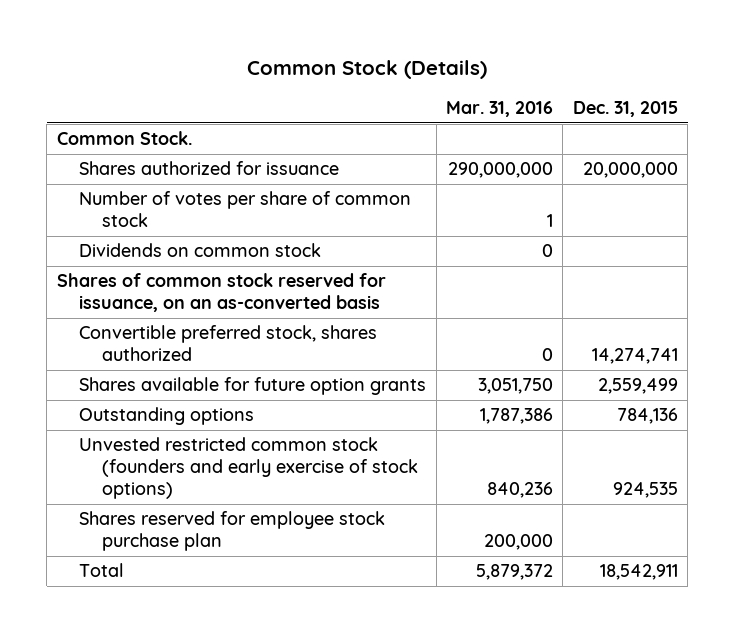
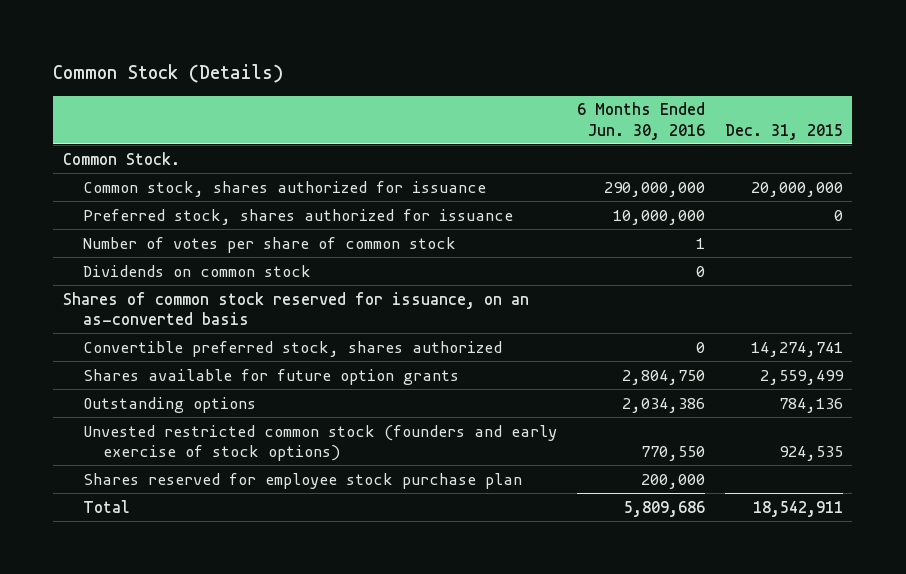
[446,101,554,118] Mar. 31, 2016 -> none
none -> [576,102,705,140] 6 Months Ended Jun. 30, 2016
[79,161,340,176] Shares authorized for issuance -> [83,180,487,197] Common stock, shares authorized for issuance
none -> [83,208,514,225] Preferred stock, shares authorized for issuance

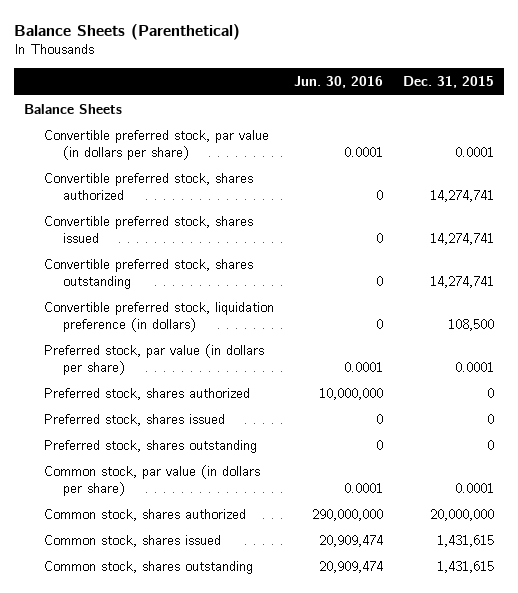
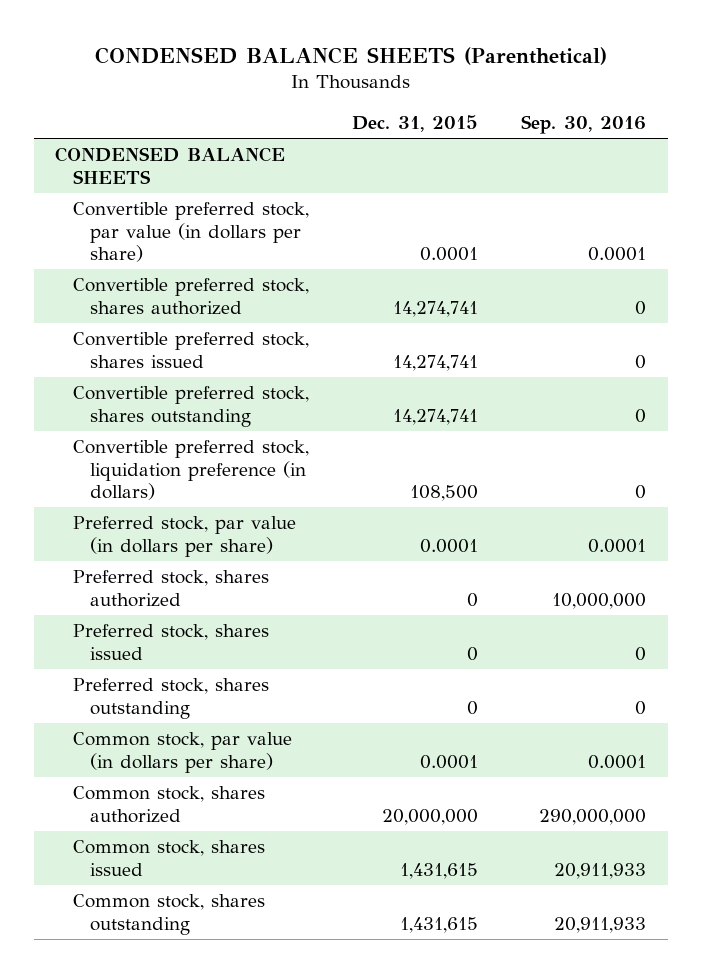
[14,23,241,40] Balance Sheets (Parenthetical) -> [94,47,607,66] CONDENSED BALANCE SHEETS (Parenthetical)
[293,76,383,89] Jun. 30, 2016 -> none
none -> [521,115,647,135] Sep. 30, 2016
[24,104,123,115] Balance Sheets -> [55,146,286,184] CONDENSED BALANCE SHEETS

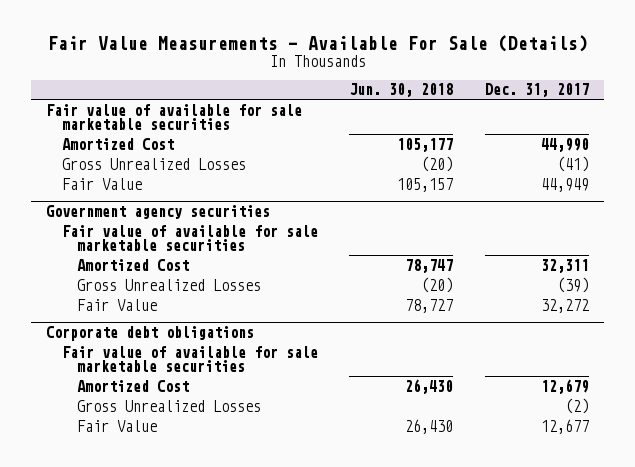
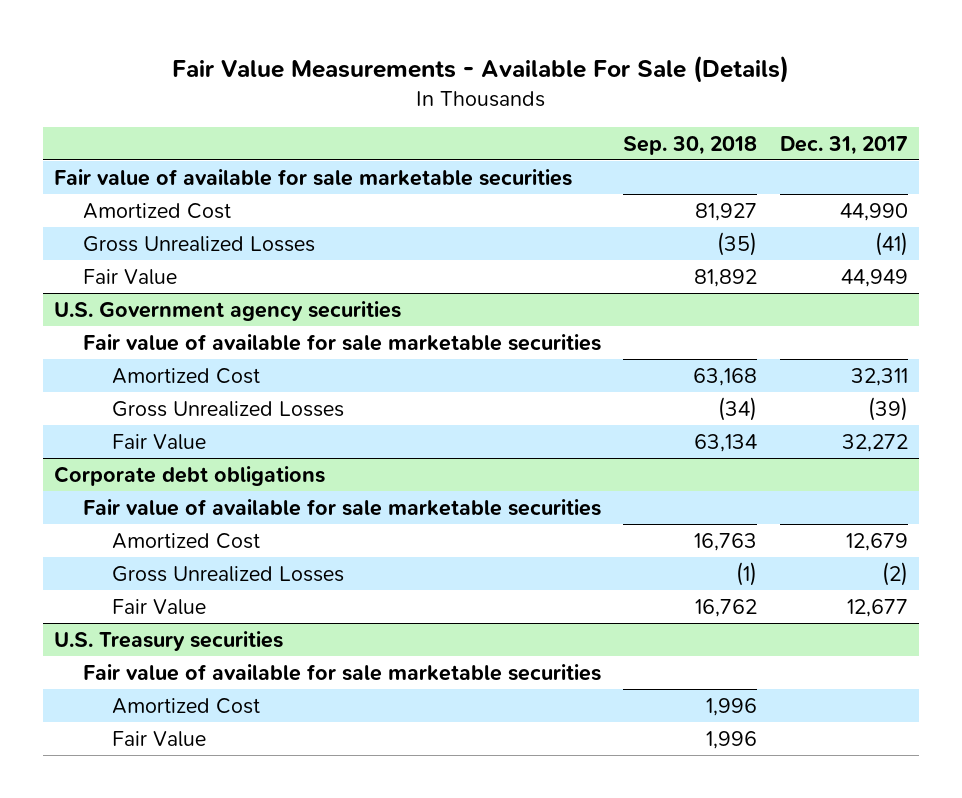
[349,83,454,98] Jun. 30, 2018 -> none
none -> [623,135,758,155] Sep. 30, 2018
[46,204,271,219] Government agency securities -> [54,300,402,321] U.S. Government agency securities
none -> [54,630,284,651] U.S. Treasury securities
none -> [83,663,602,681] Fair value of available for sale marketable securities
none -> [111,697,260,714] Amortized Cost
none -> [111,730,206,747] Fair Value

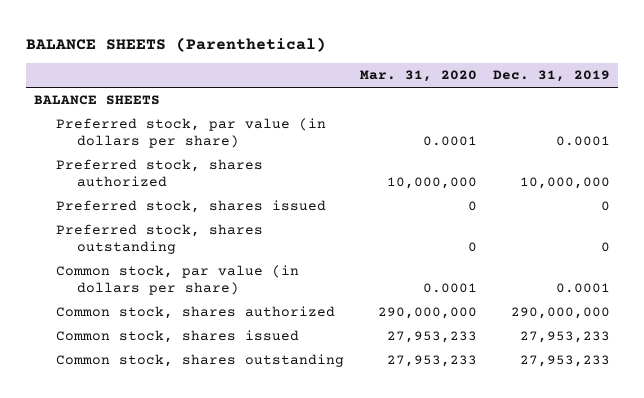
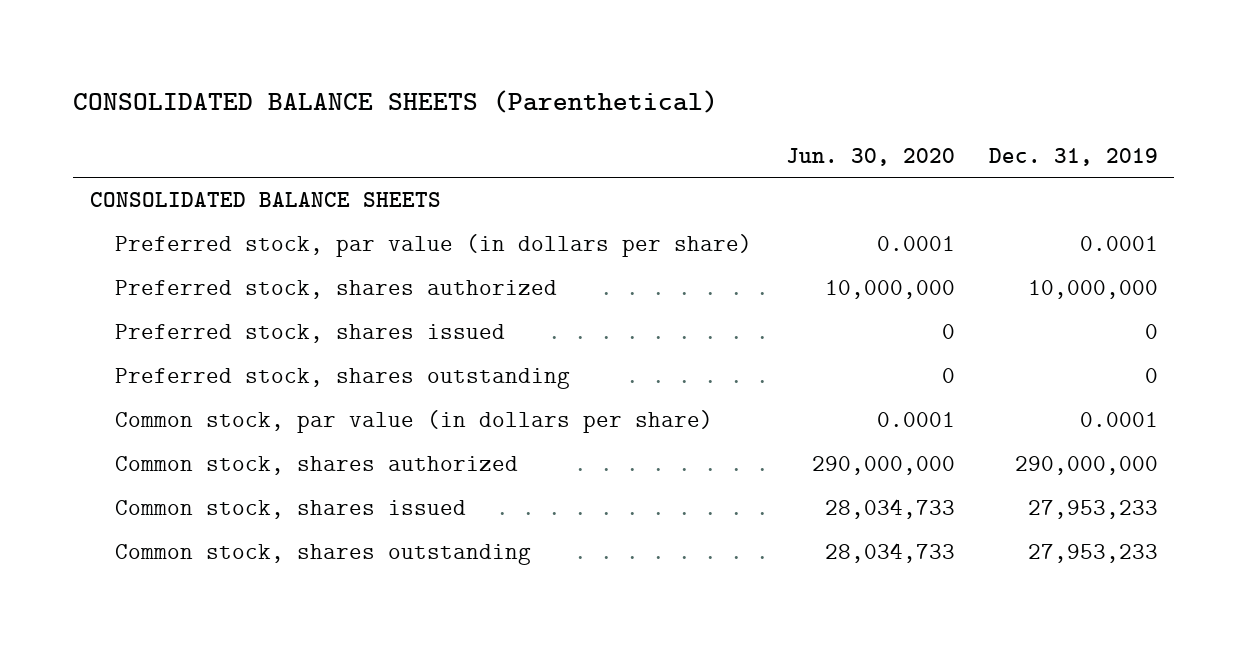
[26,36,327,52] BALANCE SHEETS (Parenthetical) -> [72,89,718,113] CONSOLIDATED BALANCE SHEETS (Parenthetical)
[359,70,477,83] Mar. 31, 2020 -> none
none -> [785,147,955,166] Jun. 30, 2020
[34,95,161,106] BALANCE SHEETS -> [89,192,441,208] CONSOLIDATED BALANCE SHEETS

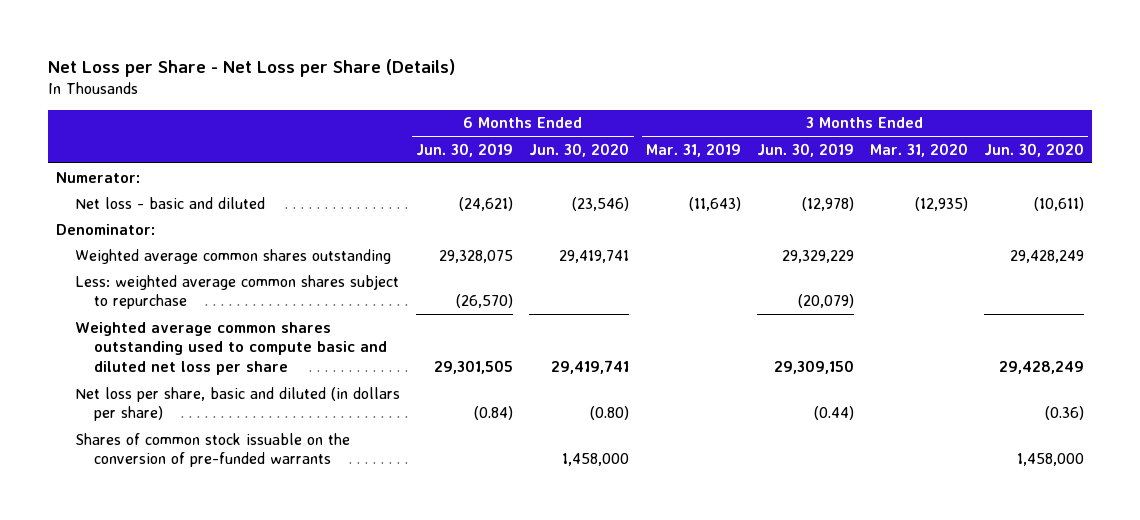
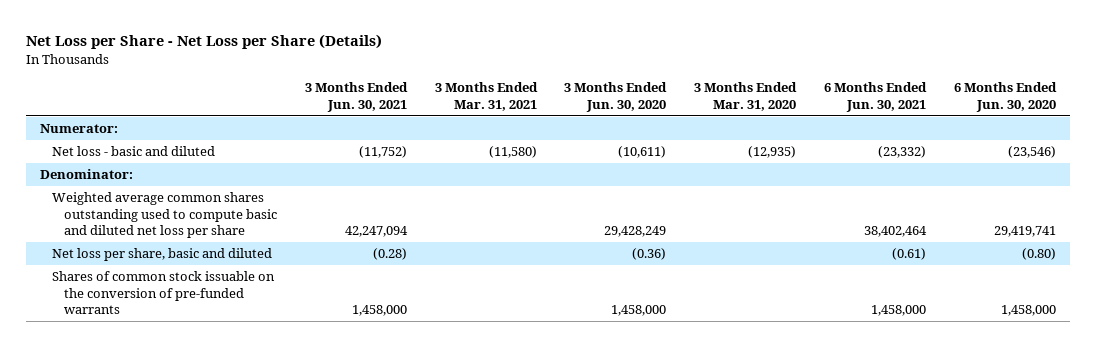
[416,142,514,157] Jun. 30, 2019 -> none
[645,142,741,157] Mar. 31, 2019 -> none
[756,142,854,157] Jun. 30, 2019 -> none
none -> [304,82,408,113] 3 Months Ended Jun. 30, 2021
none -> [434,82,538,112] 3 Months Ended Mar. 31, 2021
none -> [824,82,928,113] 6 Months Ended Jun. 30, 2021
[75,248,392,264] Weighted average common shares outstanding -> none
[75,274,400,310] Less: weighted average common shares subject to repurchase -> none
[75,386,401,422] Net loss per share, basic and diluted (in dollars per share) -> [52,248,273,262] Net loss per share, basic and diluted

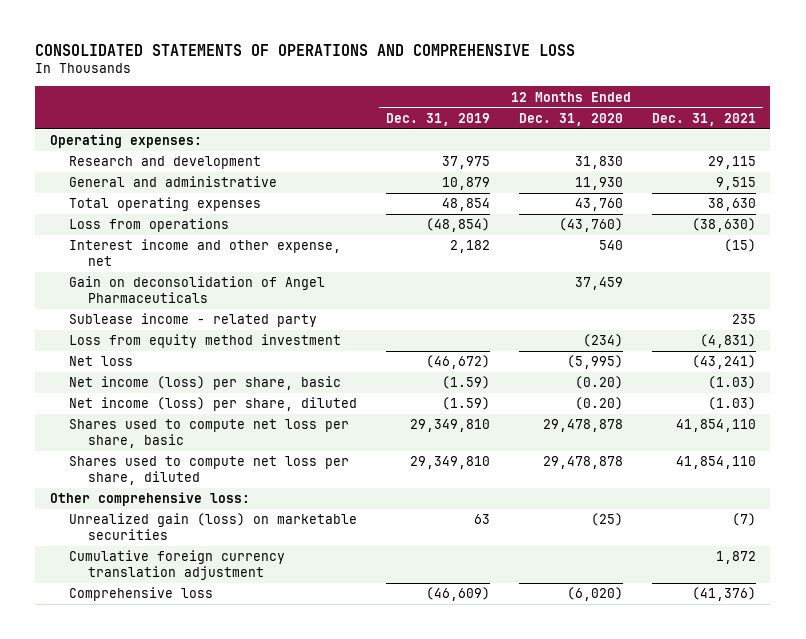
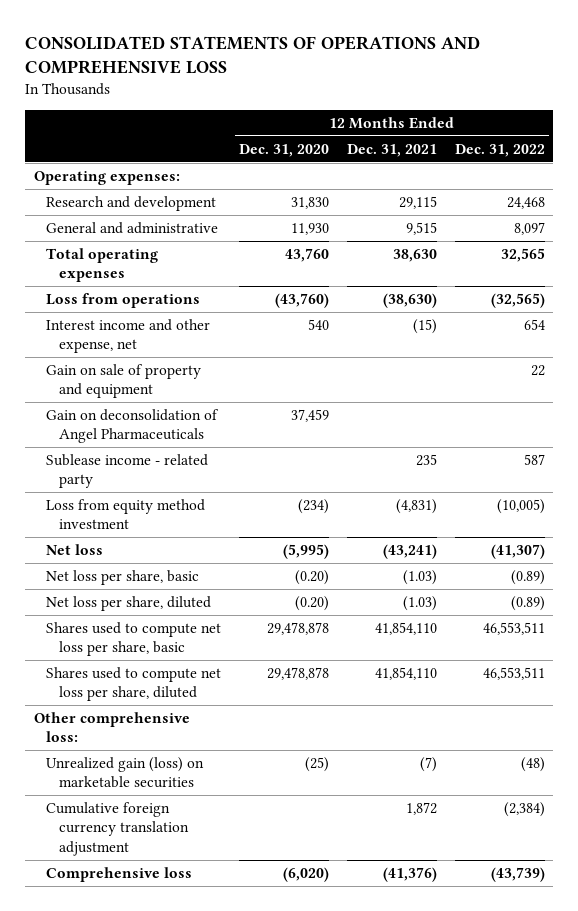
[385,113,490,127] Dec. 31, 2019 -> none
none -> [454,143,545,157] Dec. 31, 2022
none -> [46,364,202,399] Gain on sale of property and equipment
[68,376,341,391] Net income (loss) per share, basic -> [46,570,200,586] Net loss per share, basic
[68,397,357,412] Net income (loss) per share, diluted -> [46,596,212,612] Net loss per share, diluted

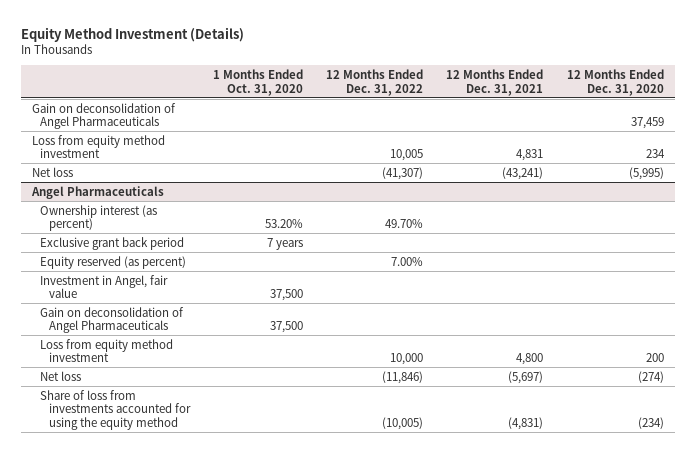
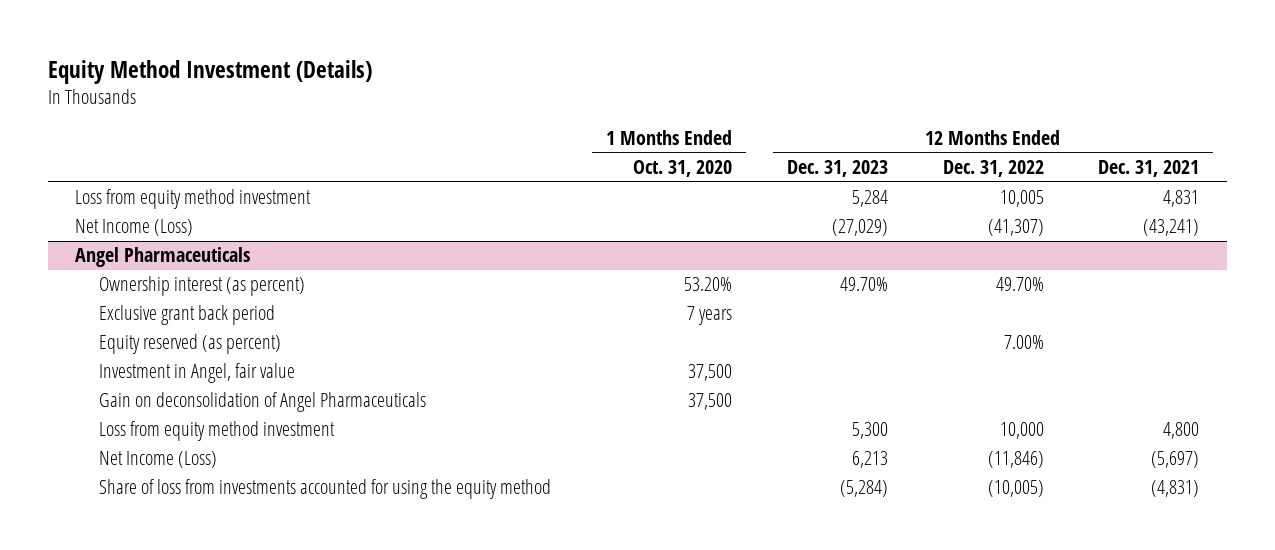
[566,68,664,96] 12 Months Ended Dec. 31, 2020 -> none
none -> [786,159,888,177] Dec. 31, 2023
[32,102,177,130] Gain on deconsolidation of Angel Pharmaceuticals -> none
[32,166,74,177] Net loss -> [75,219,194,237] Net Income (Loss)
[40,370,82,381] Net loss -> [99,451,218,469] Net Income (Loss)

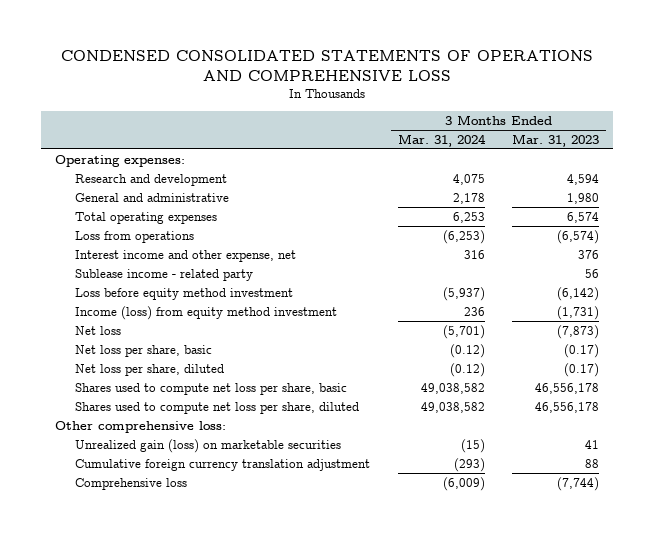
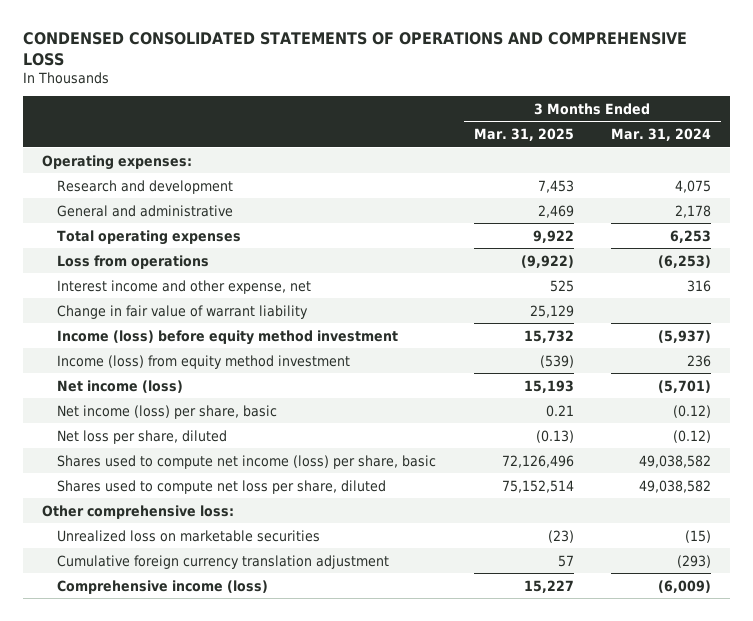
[512,133,600,147] Mar. 31, 2023 -> none
none -> [473,127,574,141] Mar. 31, 2025
[75,268,254,281] Sublease income - related party -> none
none -> [56,304,308,319] Change in fair value of warrant liability
[75,287,294,300] Loss before equity method investment -> [56,329,398,345] Income (loss) before equity method investment
[75,325,122,335] Net loss -> [56,379,183,393] Net income (loss)
[75,344,213,357] Net loss per share, basic -> [56,404,277,419] Net income (loss) per share, basic
[75,382,348,395] Shares used to compute net loss per share, basic -> [56,454,436,469] Shares used to compute net income (loss) per share, basic
[75,438,342,453] Unrealized gain (loss) on marketable securities -> [56,529,320,542] Unrealized loss on marketable securities
[75,477,188,490] Comprehensive loss -> [56,579,268,594] Comprehensive income (loss)

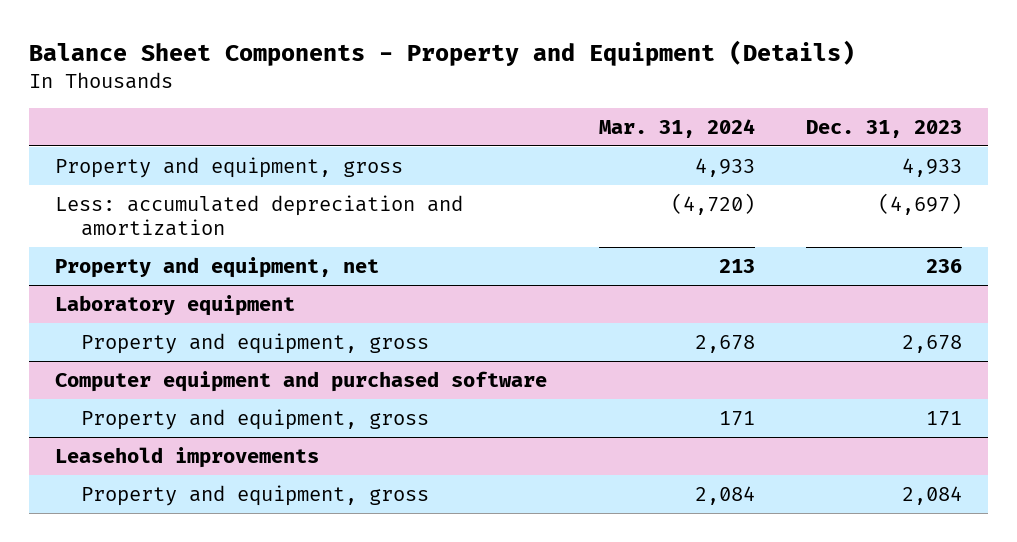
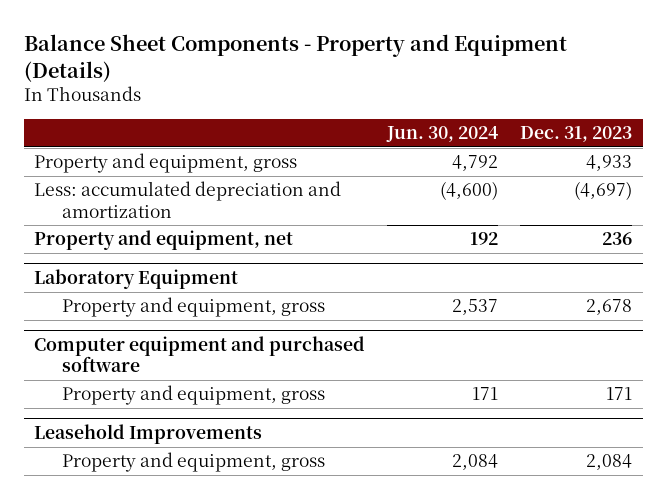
[598,118,755,138] Mar. 31, 2024 -> none
none -> [386,126,499,143] Jun. 30, 2024
[55,295,296,317] Laboratory equipment -> [34,269,239,290] Laboratory Equipment
[55,447,320,469] Leasehold improvements -> [34,424,263,445] Leasehold Improvements

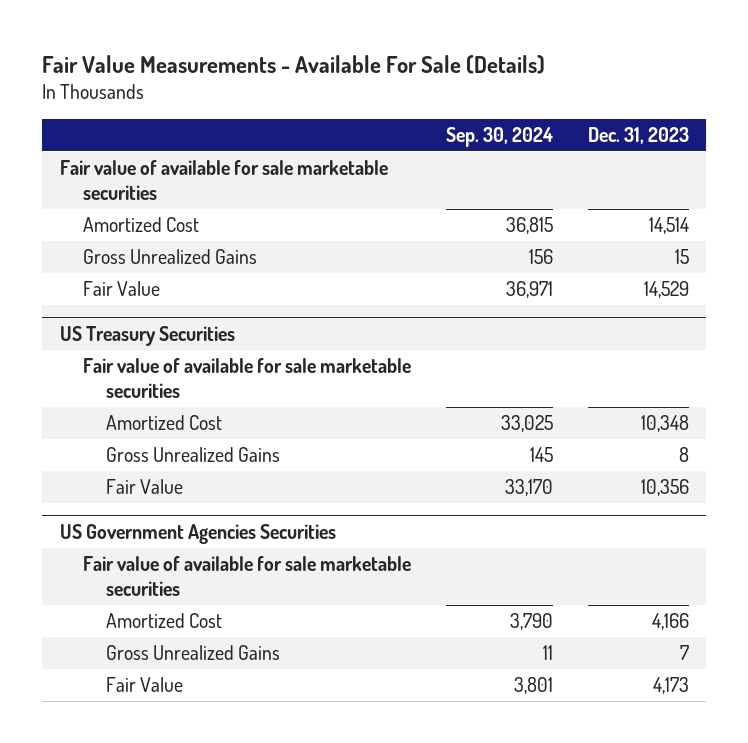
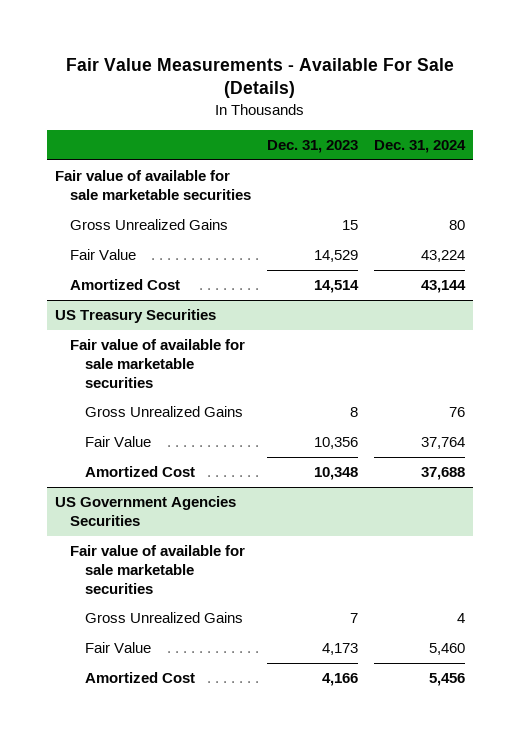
[445,126,553,147] Sep. 30, 2024 -> none
none -> [374,140,467,154] Dec. 31, 2024
[82,217,199,233] Amortized Cost -> [70,279,181,291] Amortized Cost
[106,415,223,431] Amortized Cost -> [85,466,196,478] Amortized Cost
[106,613,223,629] Amortized Cost -> [85,672,196,684] Amortized Cost

